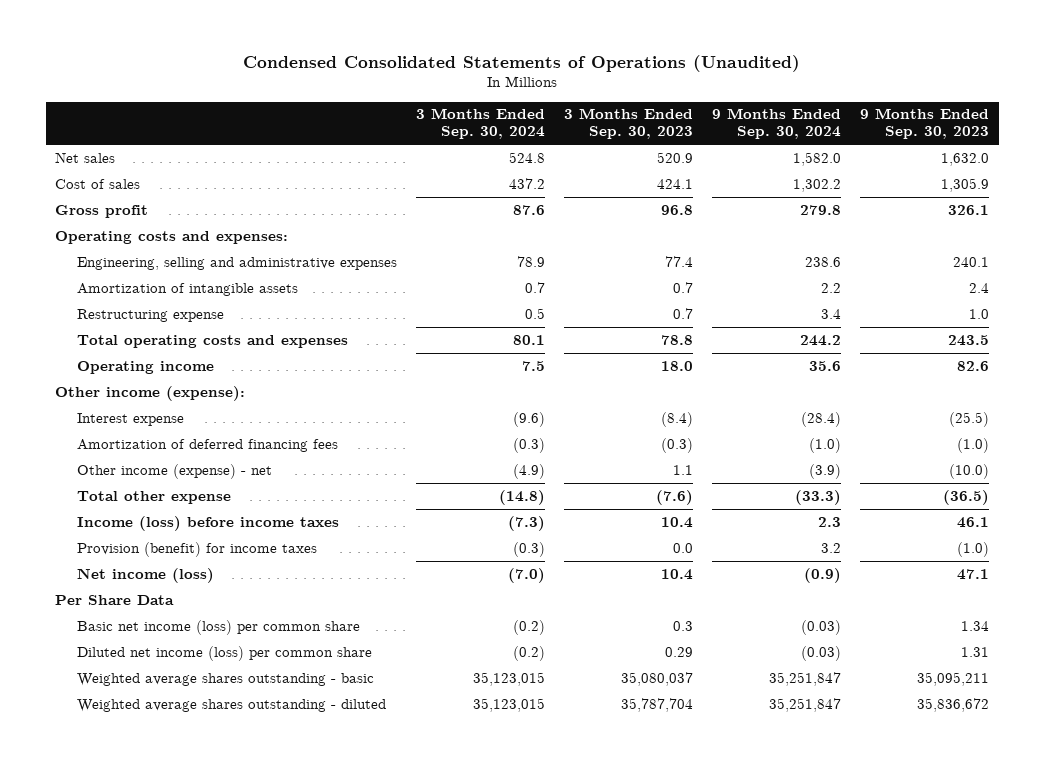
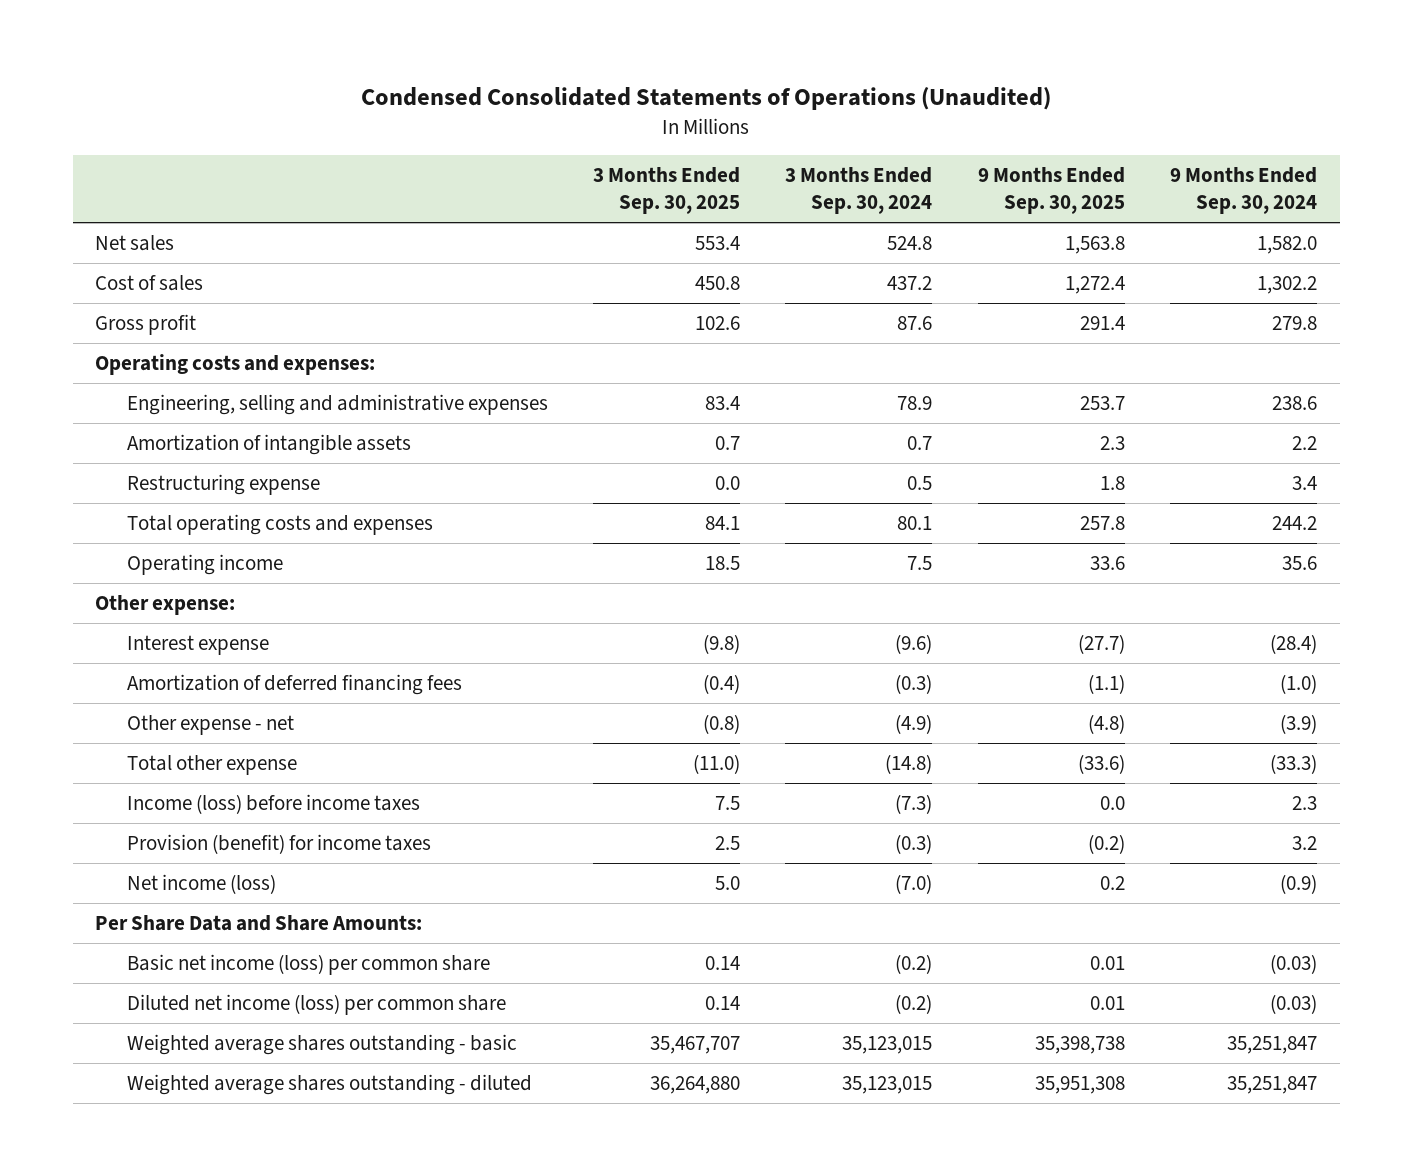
[564,108,694,140] 3 Months Ended Sep. 30, 2023 -> none
[860,108,990,140] 9 Months Ended Sep. 30, 2023 -> none
none -> [593,167,741,215] 3 Months Ended Sep. 30, 2025
none -> [977,167,1125,215] 9 Months Ended Sep. 30, 2025
[55,385,246,401] Other income (expense): -> [95,594,236,615] Other expense:
[76,463,272,479] Other income (expense) - net -> [126,714,294,735] Other expense - net
[55,594,175,605] Per Share Data -> [95,914,423,931] Per Share Data and Share Amounts:

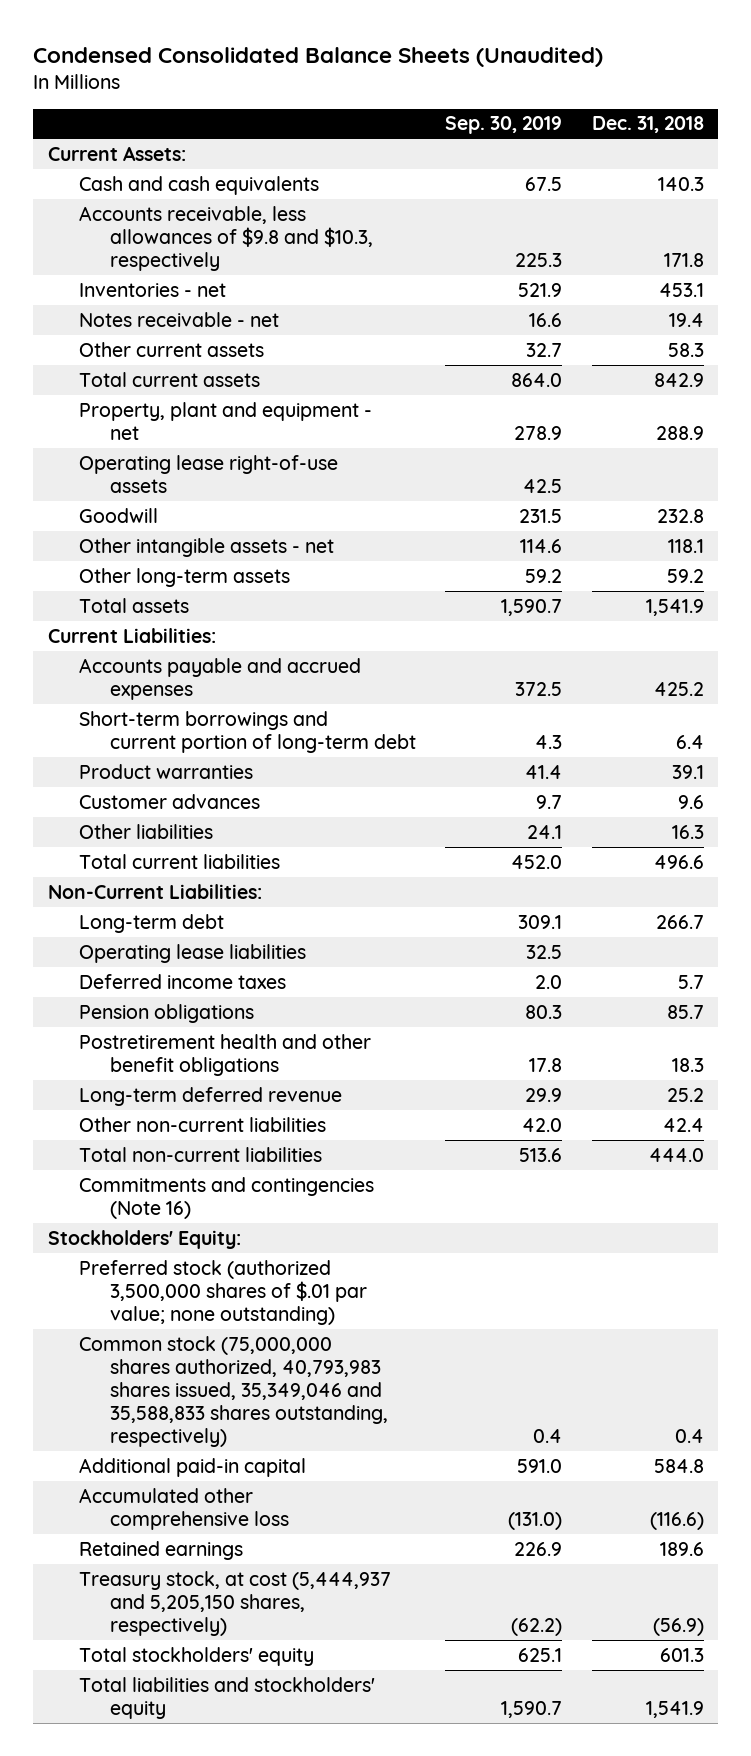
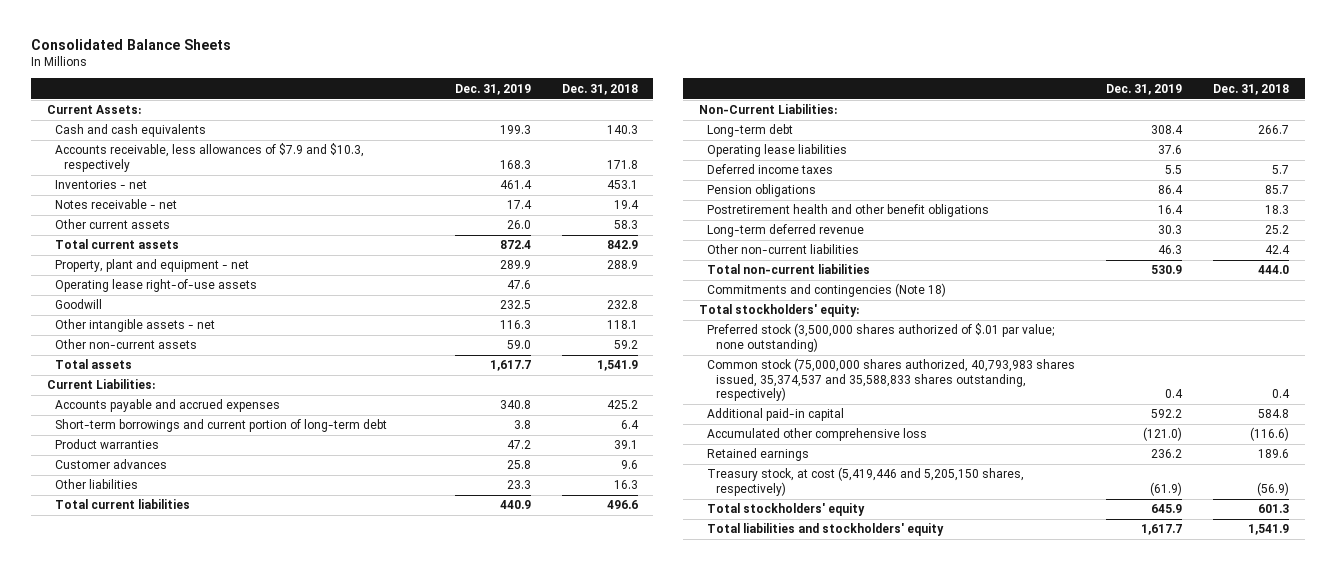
[32,47,603,68] Condensed Consolidated Balance Sheets (Unaudited) -> [31,39,232,51] Consolidated Balance Sheets
[445,116,563,135] Sep. 30, 2019 -> none
none -> [454,83,531,95] Dec. 31, 2019
[78,205,373,272] Accounts receivable, less allowances of $9.8 and $10.3, respectively -> [55,143,365,172] Accounts receivable, less allowances of $7.9 and $10.3, respectively
[78,567,290,587] Other long-term assets -> [55,339,198,350] Other non-current assets
[78,1176,374,1219] Commitments and contingencies (Note 16) -> [707,283,947,298] Commitments and contingencies (Note 18)
[47,1229,241,1249] Stockholders' Equity: -> [698,304,859,318] Total stockholders' equity:
[78,1259,367,1326] Preferred stock (authorized 3,500,000 shares of $.01 par value; none outstanding) -> [707,323,1055,352] Preferred stock (3,500,000 shares authorized of $.01 par value; none outstanding)
[78,1335,388,1448] Common stock (75,000,000 shares authorized, 40,793,983 shares issued, 35,349,046 and 35,588,833 shares outstanding, respectively) -> [707,358,1076,402] Common stock (75,000,000 shares authorized, 40,793,983 shares issued, 35,374,537 and 35,588,833 shares outstanding, respectively)
[78,1570,391,1637] Treasury stock, at cost (5,444,937 and 5,205,150 shares, respectively) -> [707,467,1025,496] Treasury stock, at cost (5,419,446 and 5,205,150 shares, respectively)

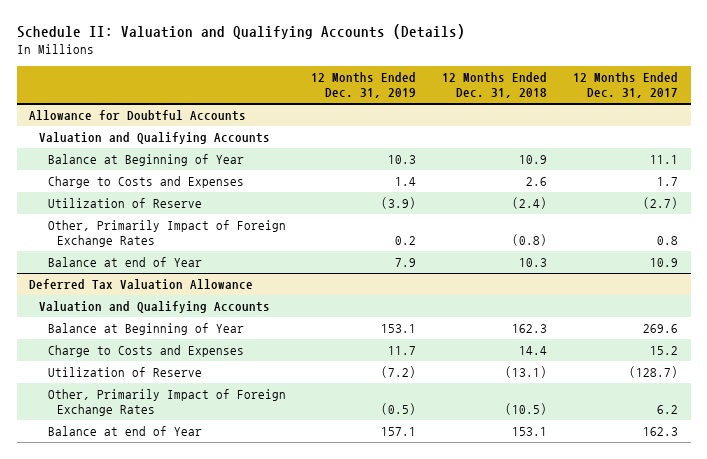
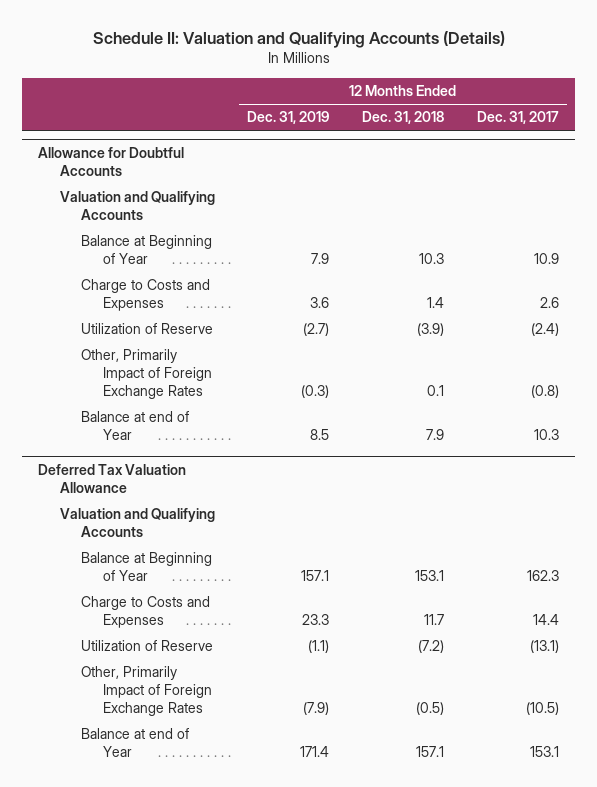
[388,155,417,165] 10.3 -> [311,253,330,265] 7.9
[519,155,548,165] 10.9 -> [419,253,445,265] 10.3
[649,155,678,165] 11.1 -> [533,253,559,265] 10.9
[395,177,417,187] 1.4 -> [310,297,330,309] 3.6
[526,177,548,187] 2.6 -> [427,297,445,309] 1.4
[656,177,678,187] 1.7 -> [539,297,559,309] 2.6
[381,197,417,210] (3.9) -> [303,323,330,337] (2.7)
[512,197,548,210] (2.4) -> [417,323,445,337] (3.9)
[642,197,678,210] (2.7) -> [530,323,559,337] (2.4)
[395,236,417,246] 0.2 -> [301,385,330,399] (0.3)
[512,234,548,247] (0.8) -> [427,385,445,397] 0.1
[656,236,678,246] 0.8 -> [530,385,559,399] (0.8)
[395,258,417,268] 7.9 -> [310,429,330,441] 8.5
[519,258,548,268] 10.3 -> [426,429,445,441] 7.9
[649,258,678,268] 10.9 -> [533,429,559,441] 10.3
[381,324,417,334] 153.1 -> [301,570,330,582] 157.1
[512,324,548,334] 162.3 -> [415,570,445,582] 153.1
[642,324,678,334] 269.6 -> [526,570,559,582] 162.3
[388,346,417,356] 11.7 -> [302,614,330,626] 23.3
[519,346,548,356] 14.4 -> [424,614,445,626] 11.7
[649,346,678,356] 15.2 -> [532,614,559,626] 14.4
[381,366,417,379] (7.2) -> [308,640,330,654] (1.1)
[505,366,548,379] (13.1) -> [418,640,445,654] (7.2)
[628,366,678,379] (128.7) -> [529,640,559,654] (13.1)
[381,403,417,416] (0.5) -> [303,702,330,716] (7.9)
[505,403,548,416] (10.5) -> [416,702,445,716] (0.5)
[656,405,678,415] 6.2 -> [525,702,559,716] (10.5)
[381,427,417,437] 157.1 -> [300,746,330,758] 171.4
[512,427,548,437] 153.1 -> [416,746,445,758] 157.1
[642,427,678,437] 162.3 -> [529,746,559,758] 153.1

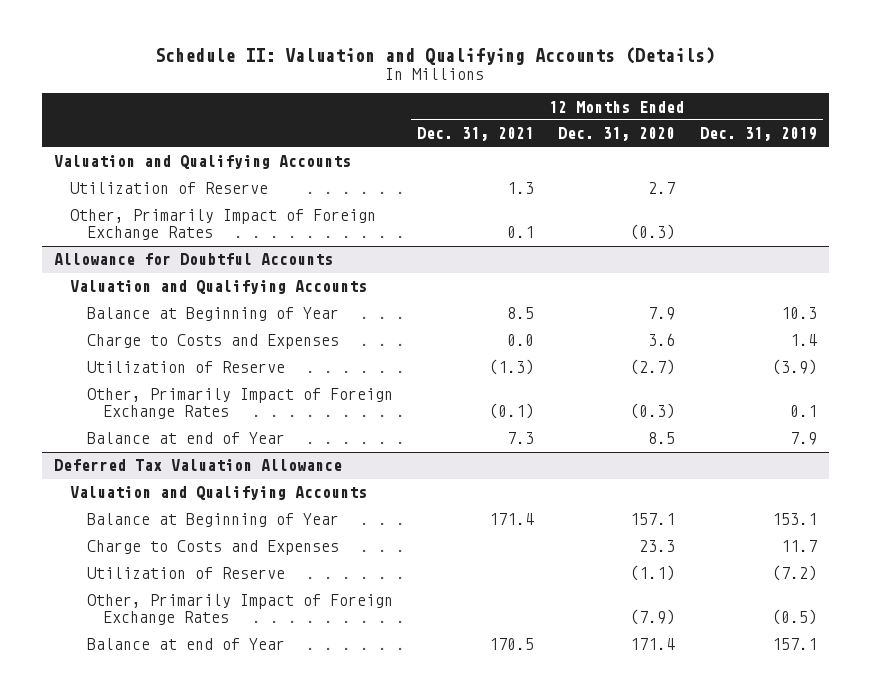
[362,111,445,125] Dec. 31, 2018 -> none
[476,111,559,125] Dec. 31, 2017 -> none
none -> [417,127,535,142] Dec. 31, 2021
none -> [558,127,676,142] Dec. 31, 2020
none -> [53,155,351,170] Valuation and Qualifying Accounts
none -> [70,182,269,195] Utilization of Reserve
none -> [70,209,377,241] Other, Primarily Impact of Foreign Exchange Rates
[311,253,330,265] 7.9 -> [780,307,817,320] 10.3
[310,297,330,309] 3.6 -> [789,334,817,347] 1.4
[303,323,330,337] (2.7) -> [771,359,817,376] (3.9)
[301,385,330,399] (0.3) -> [789,405,817,418] 0.1
[310,429,330,441] 8.5 -> [789,432,817,446] 7.9
[301,570,330,582] 157.1 -> [771,513,817,526] 153.1
[302,614,330,626] 23.3 -> [780,540,817,553] 11.7
[308,640,330,654] (1.1) -> [771,565,817,582] (7.2)
[303,702,330,716] (7.9) -> [771,609,817,626] (0.5)
[300,746,330,758] 171.4 -> [771,638,817,651] 157.1

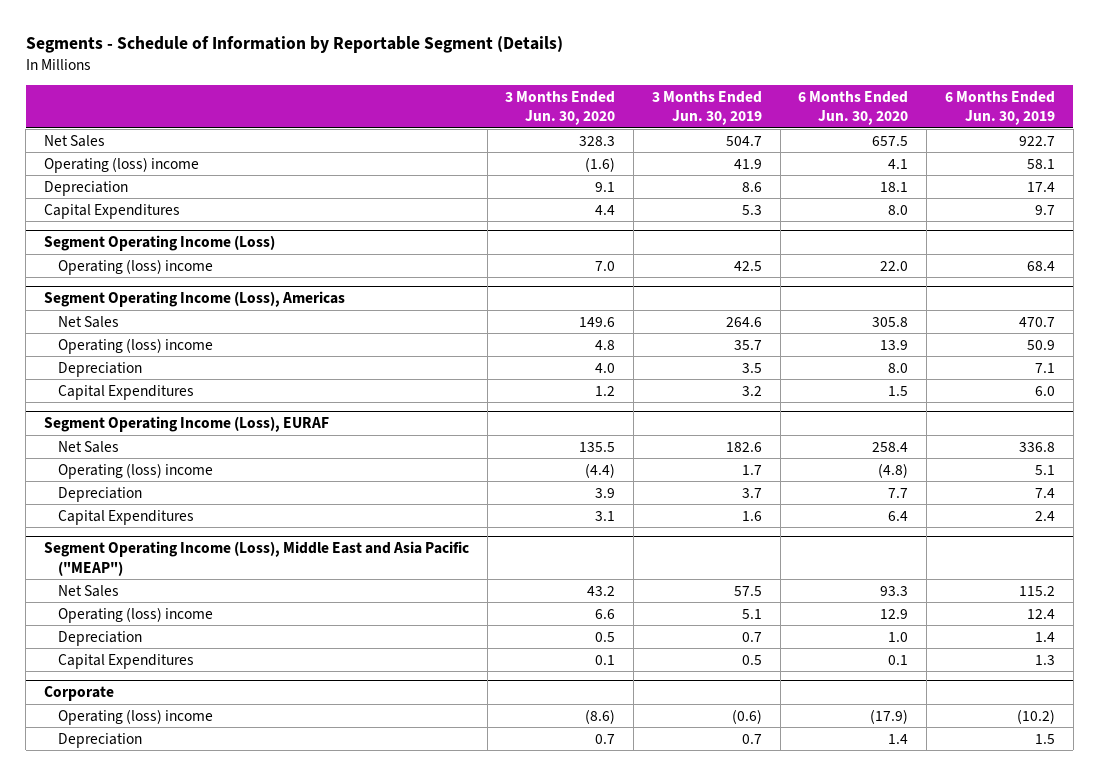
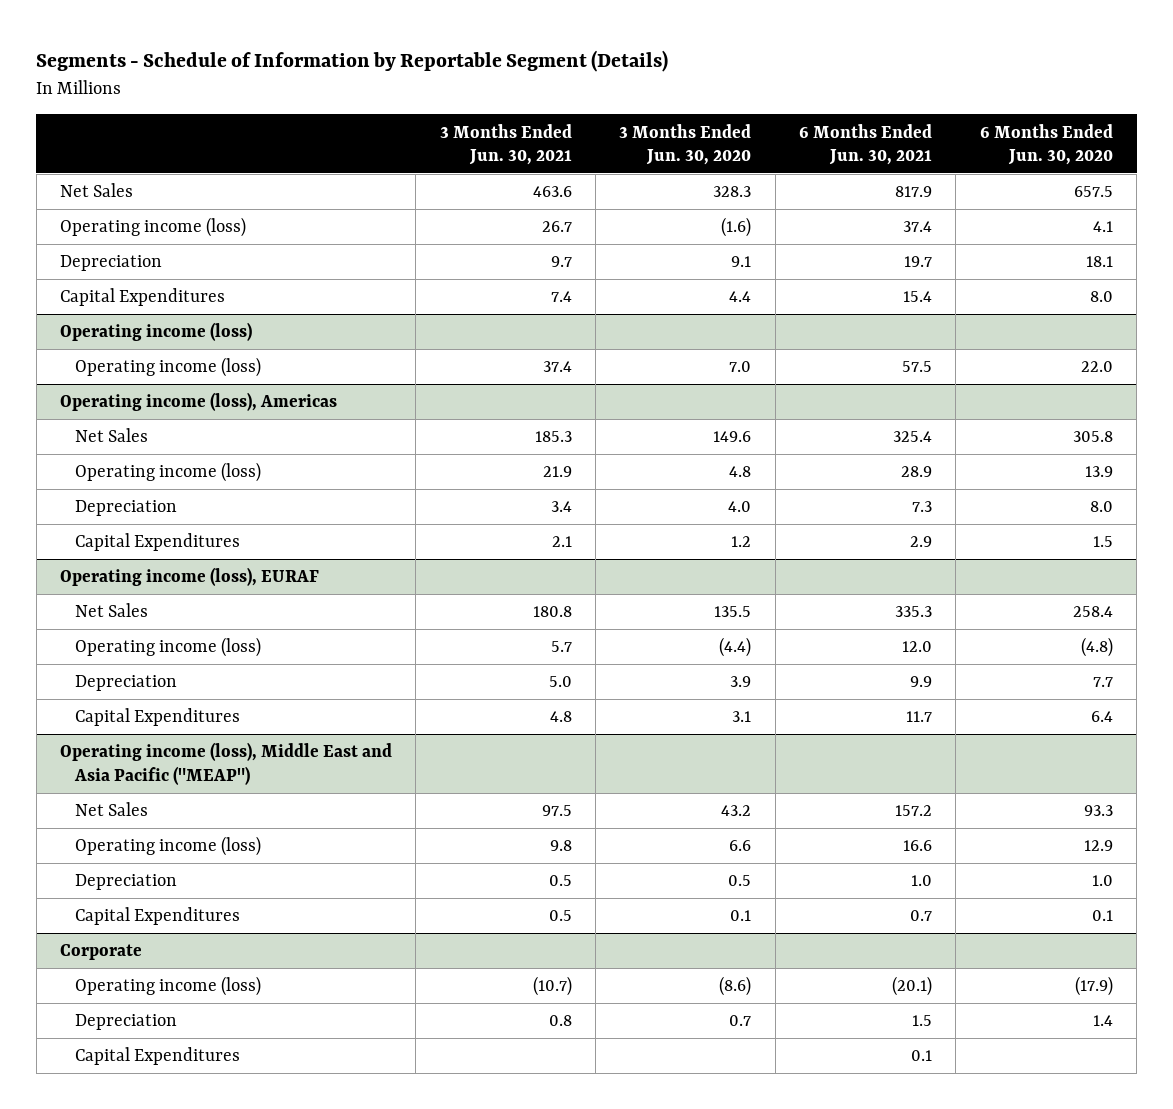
[651,90,762,126] 3 Months Ended Jun. 30, 2019 -> none
[944,90,1055,126] 6 Months Ended Jun. 30, 2019 -> none
none -> [439,123,572,165] 3 Months Ended Jun. 30, 2021
none -> [799,123,933,165] 6 Months Ended Jun. 30, 2021
[43,156,199,173] Operating (loss) income -> [60,217,247,238] Operating income (loss)
[43,235,275,252] Segment Operating Income (Loss) -> [60,322,253,342] Operating income (loss)
[58,258,214,275] Operating (loss) income -> [75,357,262,378] Operating income (loss)
[43,291,345,308] Segment Operating Income (Loss), Americas -> [60,392,338,412] Operating income (loss), Americas
[58,337,214,354] Operating (loss) income -> [75,462,262,483] Operating income (loss)
[43,416,329,433] Segment Operating Income (Loss), EURAF -> [60,567,320,587] Operating income (loss), EURAF
[58,462,214,479] Operating (loss) income -> [75,637,262,658] Operating income (loss)
[43,541,469,576] Segment Operating Income (Loss), Middle East and Asia Pacific ("MEAP") -> [60,742,393,785] Operating income (loss), Middle East and Asia Pacific ("MEAP")
[58,606,214,623] Operating (loss) income -> [75,836,262,857] Operating income (loss)
[58,708,214,725] Operating (loss) income -> [75,976,262,997] Operating income (loss)
none -> [75,1047,241,1066] Capital Expenditures

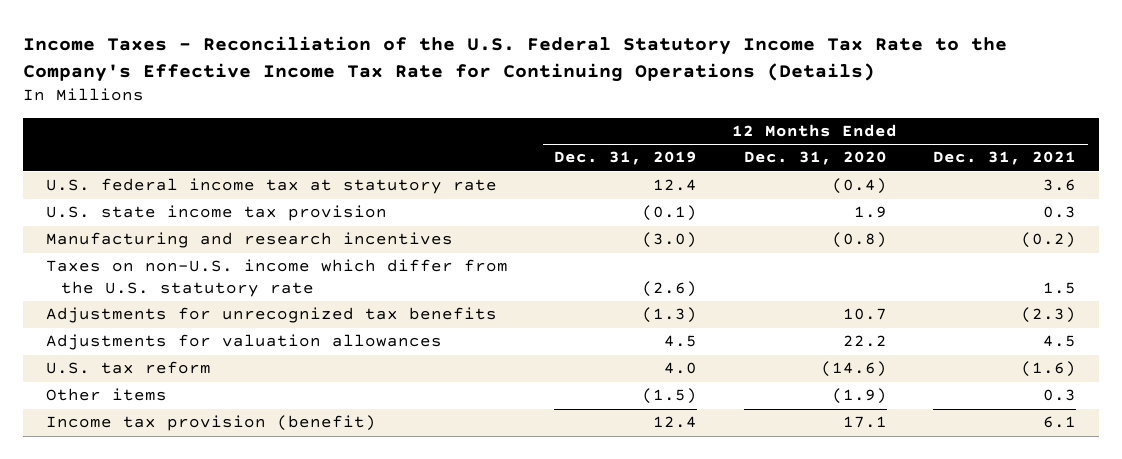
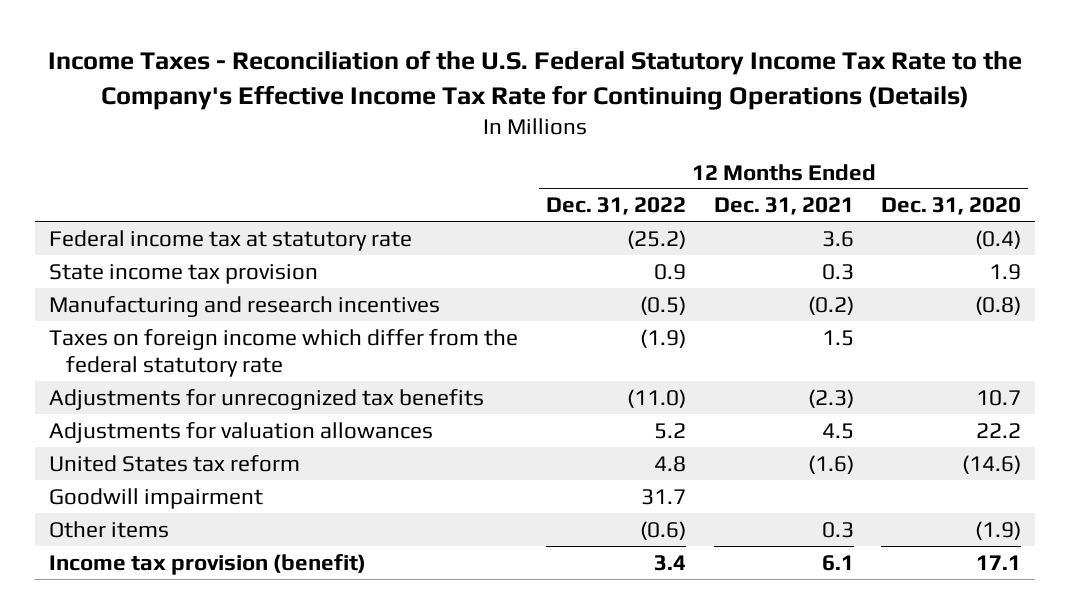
[554,151,698,166] Dec. 31, 2019 -> none
none -> [545,197,686,216] Dec. 31, 2022
[46,178,498,195] U.S. federal income tax at statutory rate -> [48,229,412,251] Federal income tax at statutory rate
[46,205,388,222] U.S. state income tax provision -> [48,263,318,284] State income tax provision
[46,259,509,297] Taxes on non-U.S. income which differ from the U.S. statutory rate -> [48,328,518,377] Taxes on foreign income which differ from the federal statutory rate
[46,361,212,375] U.S. tax reform -> [48,454,300,472] United States tax reform
none -> [48,487,263,509] Goodwill impairment

